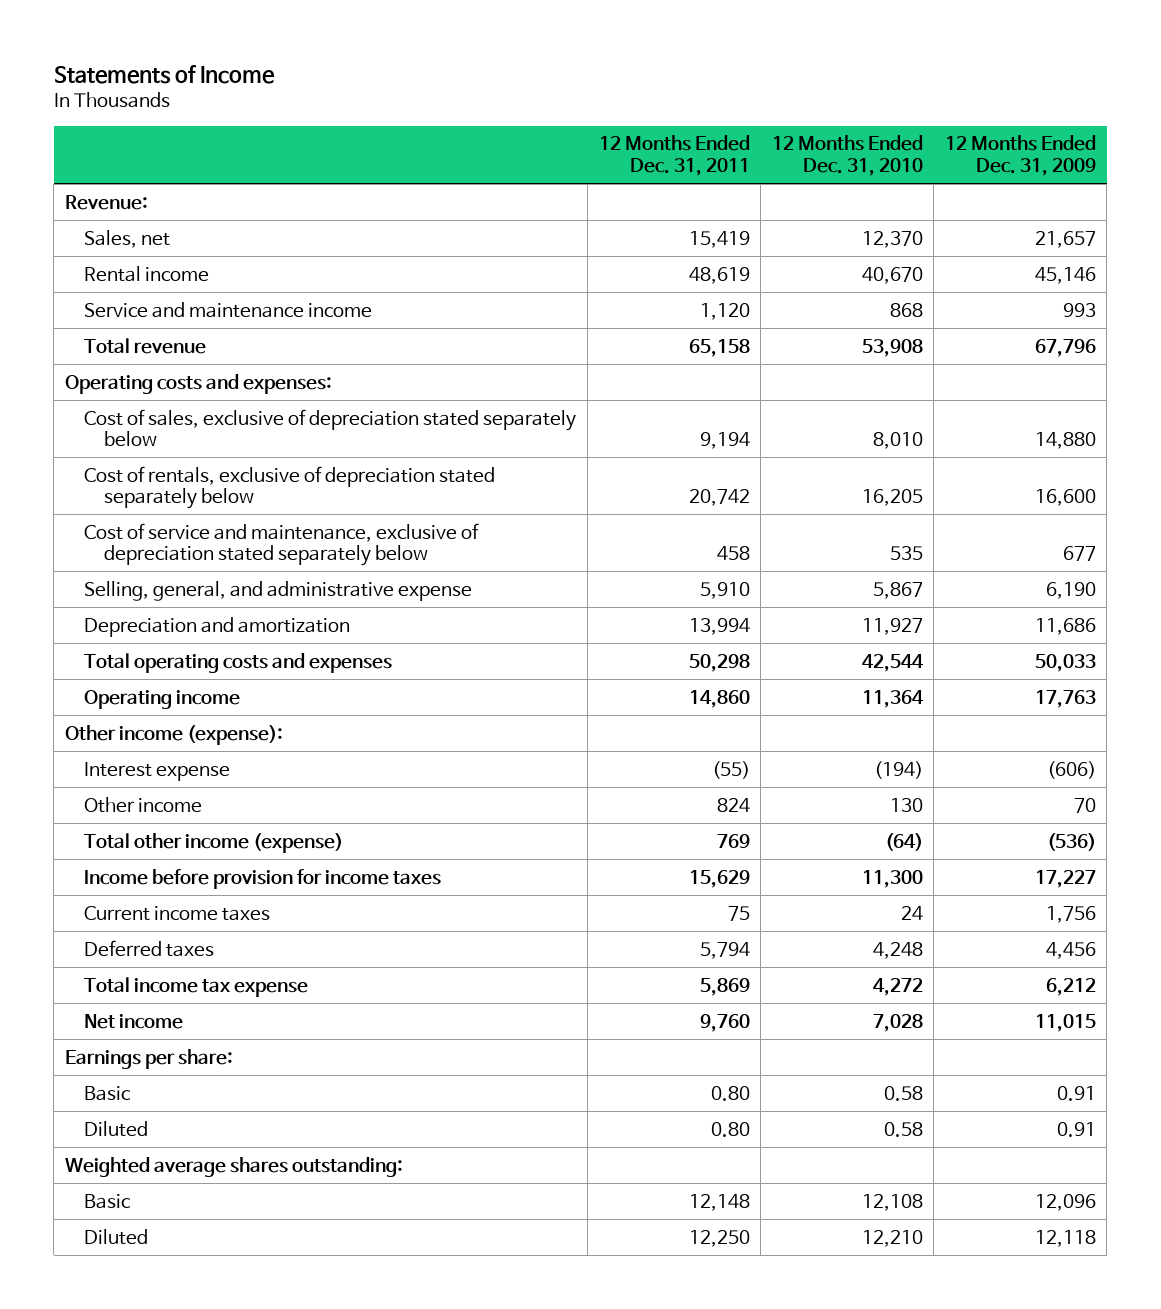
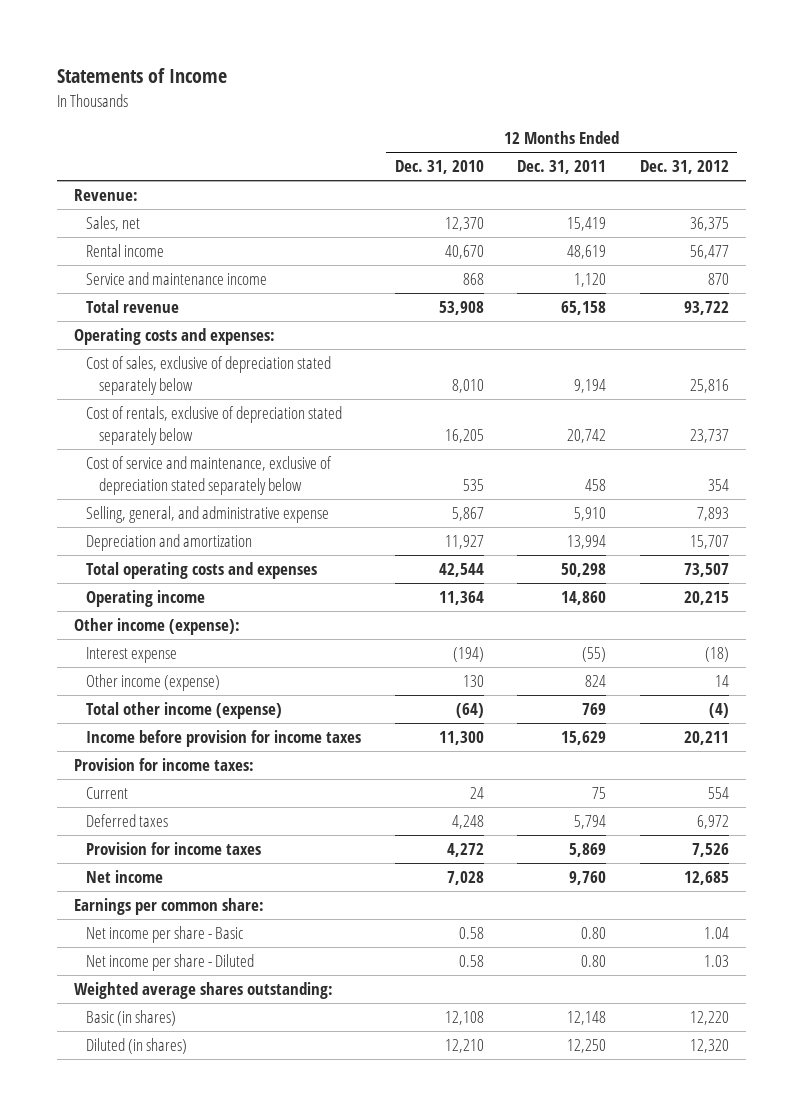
[944,135,1096,177] 12 Months Ended Dec. 31, 2009 -> none
none -> [639,160,729,175] Dec. 31, 2012
[84,796,203,813] Other income -> [86,674,221,692] Other income (expense)
none -> [73,758,254,772] Provision for income taxes:
[84,905,271,921] Current income taxes -> [86,787,129,800] Current
[84,976,309,997] Total income tax expense -> [86,842,262,856] Provision for income taxes
[64,1048,233,1069] Earnings per share: -> [73,898,264,916] Earnings per common share:
[84,1085,132,1101] Basic -> [86,926,244,944] Net income per share - Basic
[84,1120,149,1137] Diluted -> [86,954,255,972] Net income per share - Diluted
[84,1193,132,1209] Basic -> [86,1010,177,1027] Basic (in shares)
[84,1228,149,1245] Diluted -> [86,1038,188,1055] Diluted (in shares)

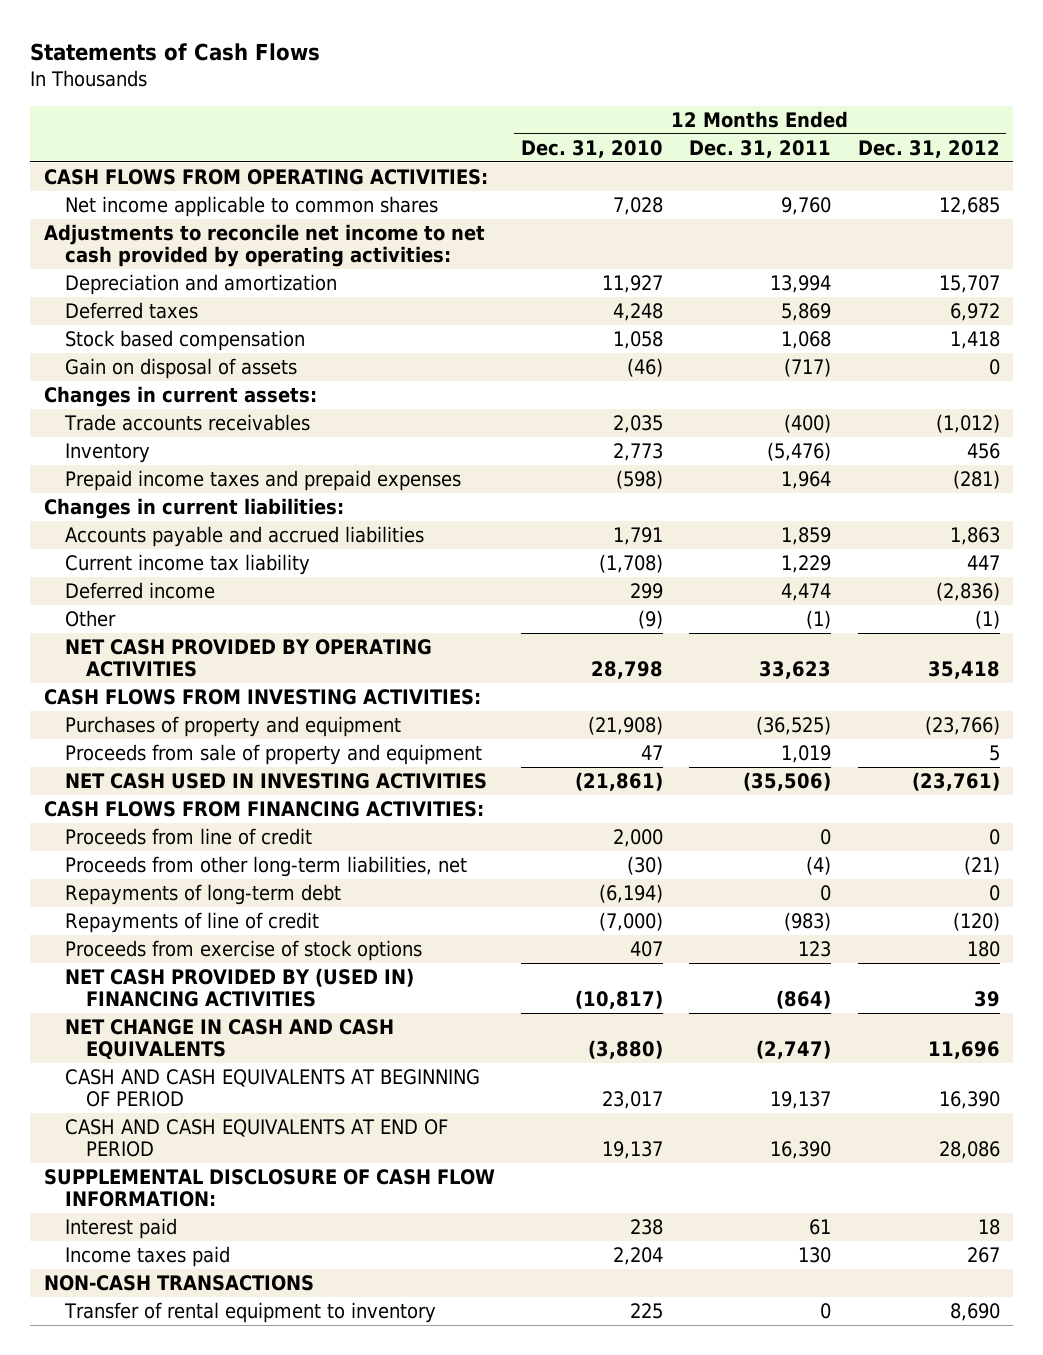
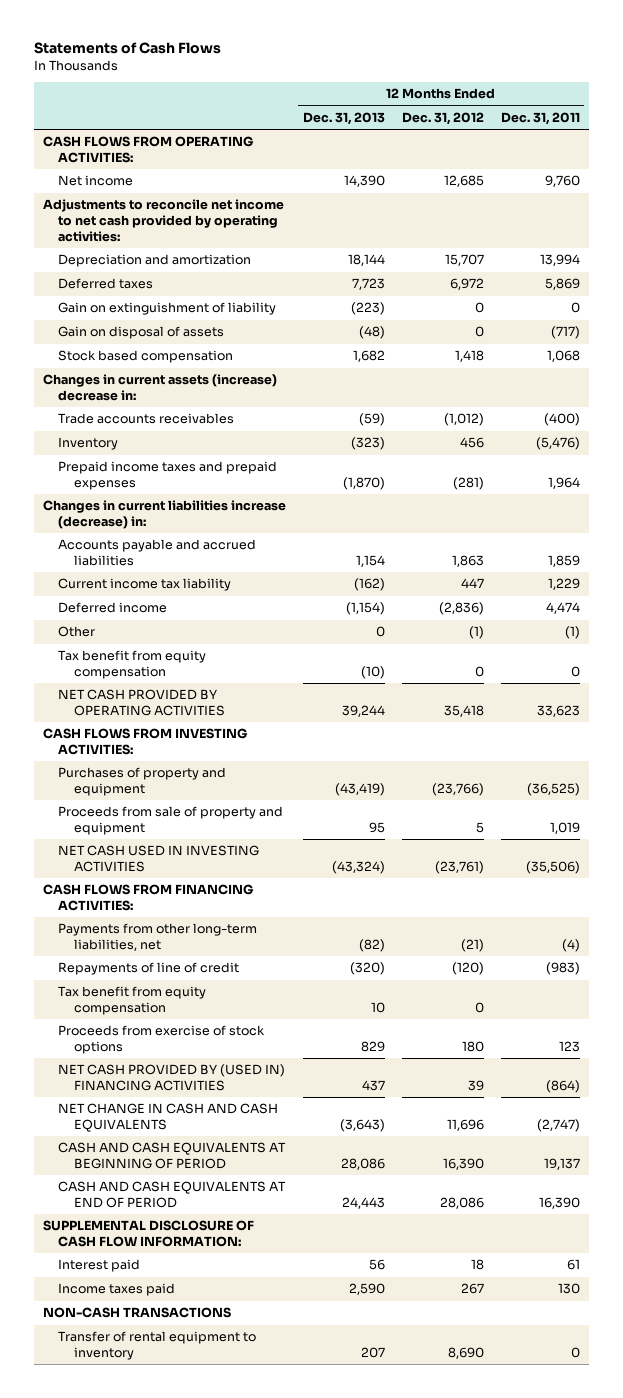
[520,139,663,158] Dec. 31, 2010 -> none
none -> [302,111,385,125] Dec. 31, 2013
[64,196,438,218] Net income applicable to common shares -> [58,175,134,187] Net income
none -> [58,302,277,316] Gain on extinguishment of liability
[64,330,305,352] Stock based compensation -> [58,350,234,364] Stock based compensation
[43,386,317,408] Changes in current assets: -> [42,374,277,402] Changes in current assets (increase) decrease in:
[43,498,344,520] Changes in current liabilities: -> [42,500,286,530] Changes in current liabilities increase (decrease) in:
none -> [58,650,207,680] Tax benefit from equity compensation
[64,828,312,846] Proceeds from line of credit -> none
[64,884,341,906] Repayments of long-term debt -> none
[64,856,467,878] Proceeds from other long-term liabilities, net -> [58,923,258,952] Payments from other long-term liabilities, net
none -> [58,986,207,1016] Tax benefit from equity compensation

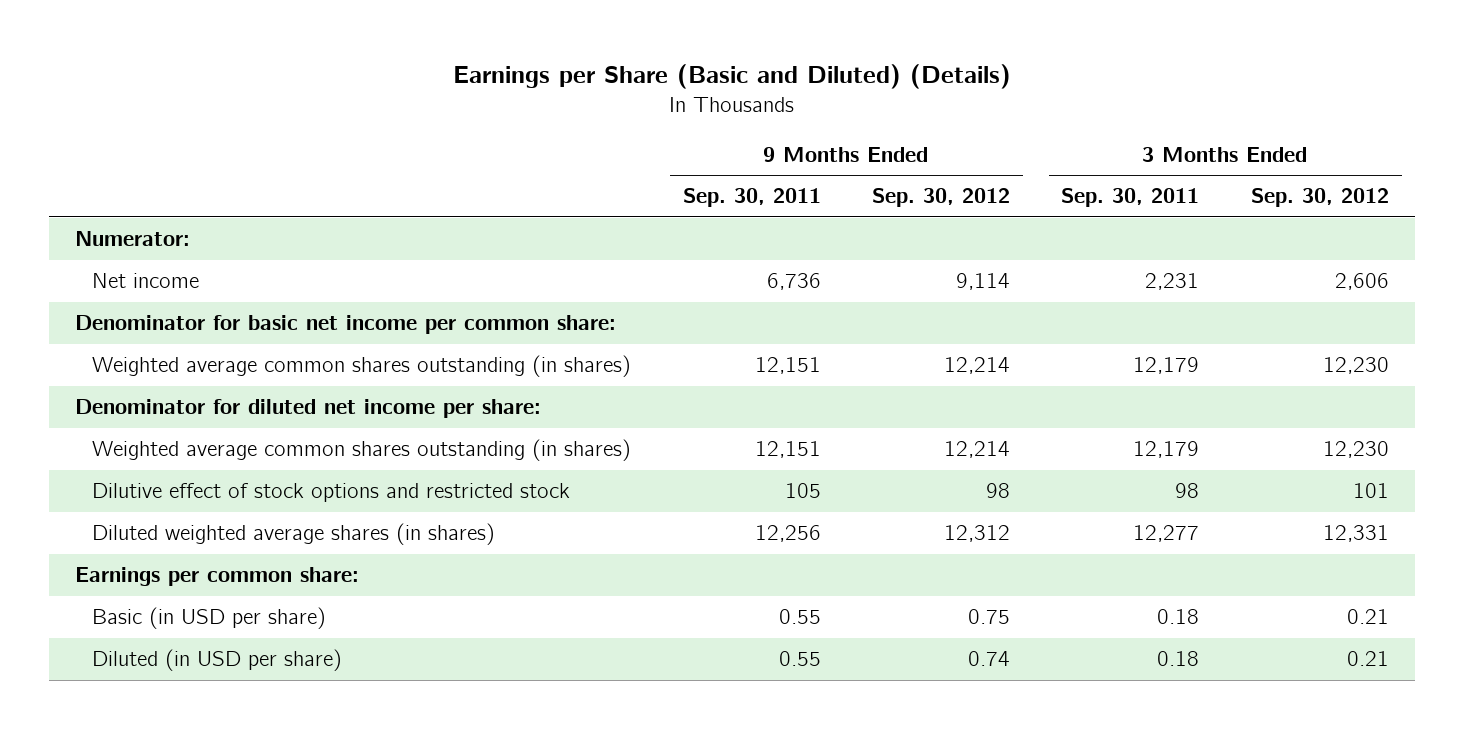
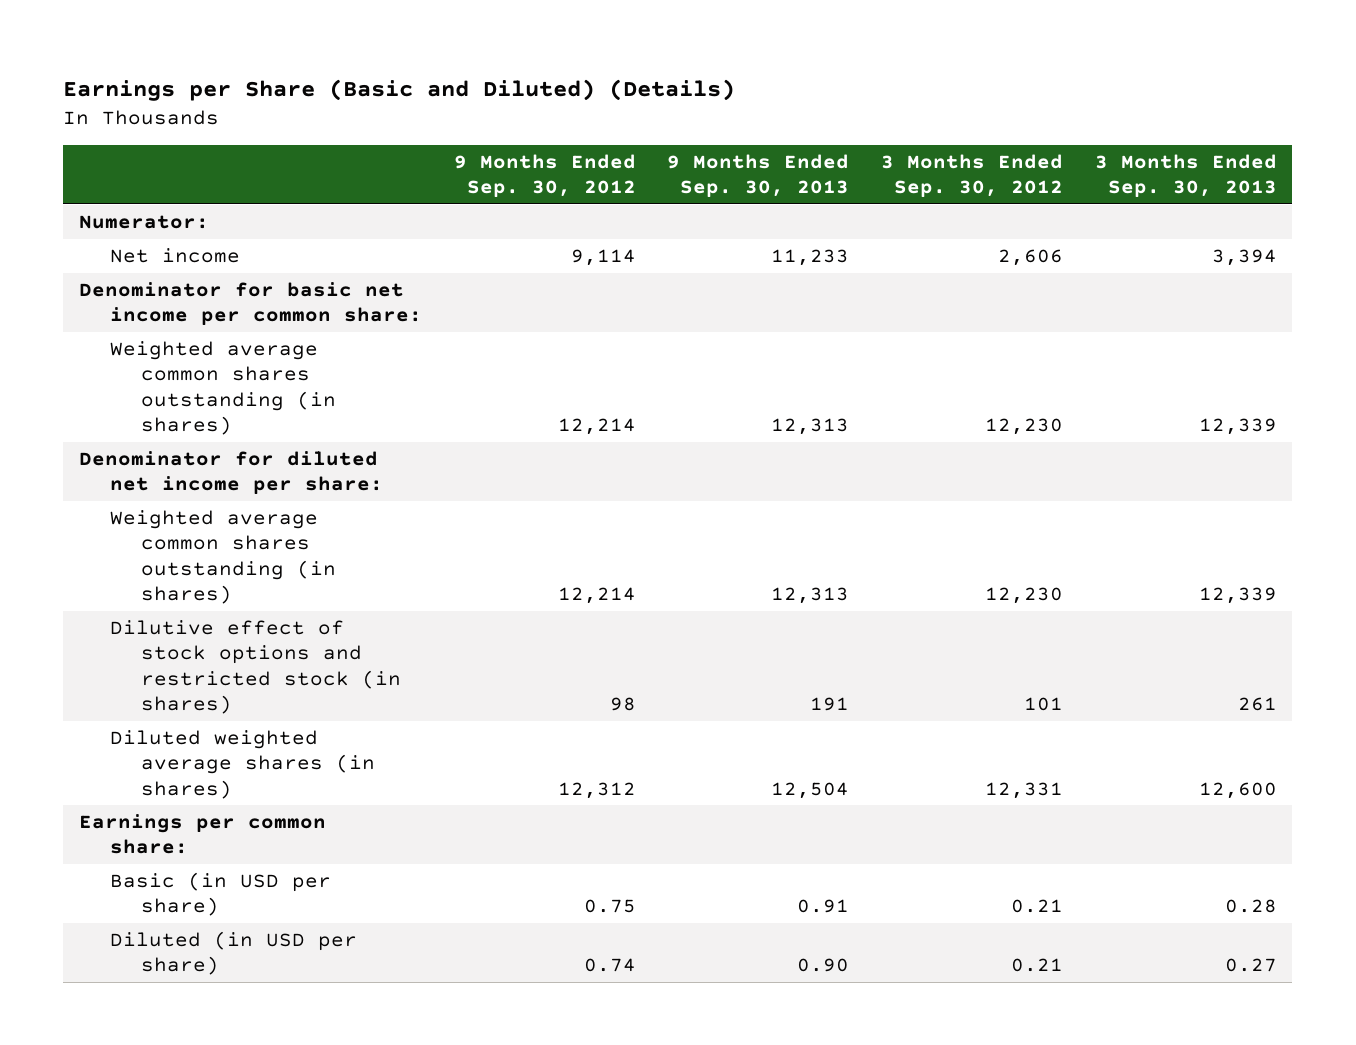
[682,188,821,208] Sep. 30, 2011 -> none
[1061,188,1200,208] Sep. 30, 2011 -> none
none -> [667,153,850,197] 9 Months Ended Sep. 30, 2013
none -> [1094,153,1277,197] 3 Months Ended Sep. 30, 2013
[92,483,571,503] Dilutive effect of stock options and restricted stock -> [110,620,402,714] Dilutive effect of stock options and restricted stock (in shares)

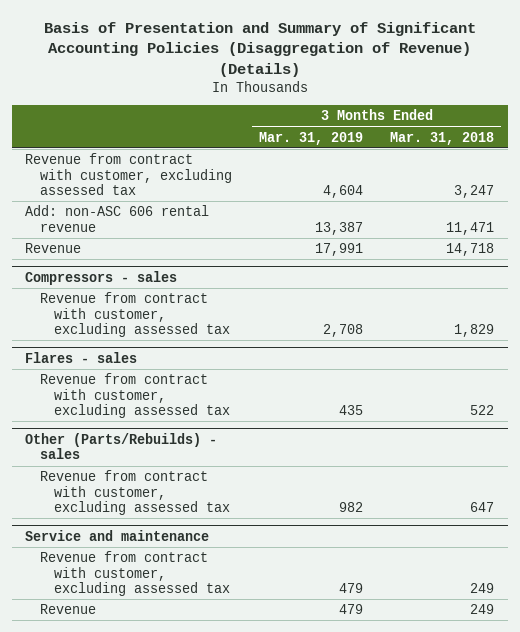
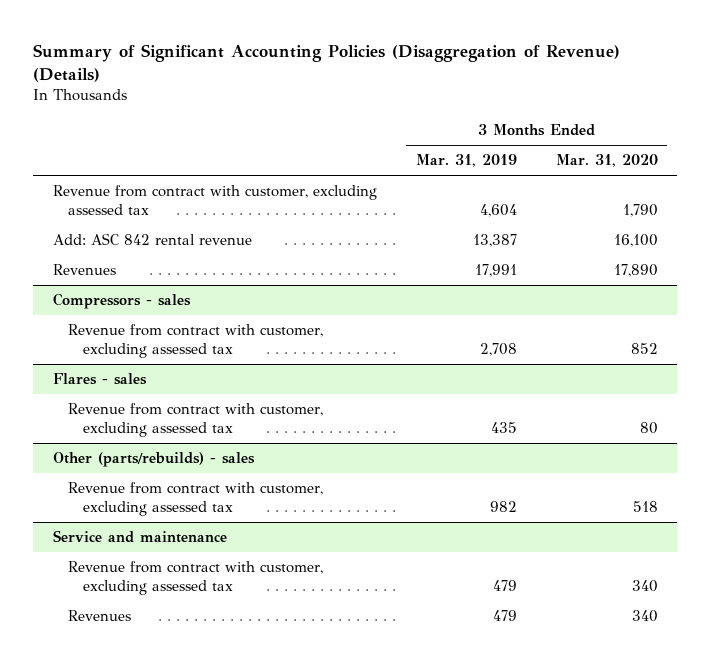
[43,21,476,77] Basis of Presentation and Summary of Significant Accounting Policies (Disaggregation of Revenue) (Details) -> [33,43,621,82] Summary of Significant Accounting Policies (Disaggregation of Revenue) (Details)
[390,131,495,145] Mar. 31, 2018 -> none
none -> [555,154,658,168] Mar. 31, 2020
[25,205,210,232] Add: non-ASC 606 rental revenue -> [52,233,252,246] Add: ASC 842 rental revenue
[25,243,82,254] Revenue -> [52,264,116,276] Revenues
[25,432,218,460] Other (Parts/Rebuilds) - sales -> [52,452,255,468] Other (parts/rebuilds) - sales
[39,604,96,615] Revenue -> [67,610,131,622] Revenues

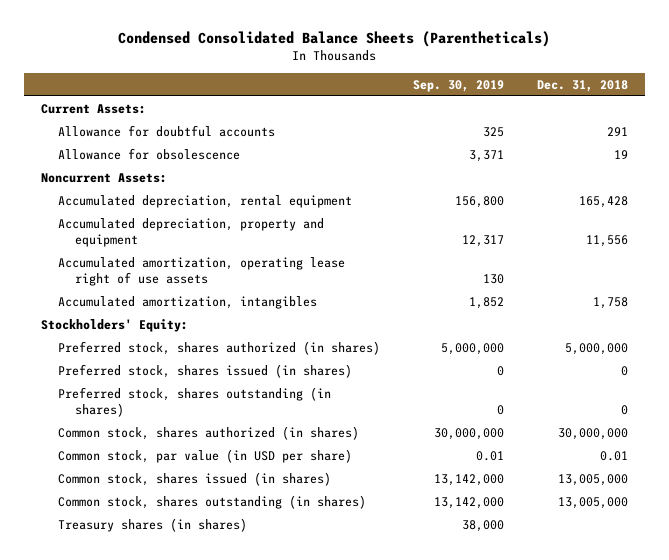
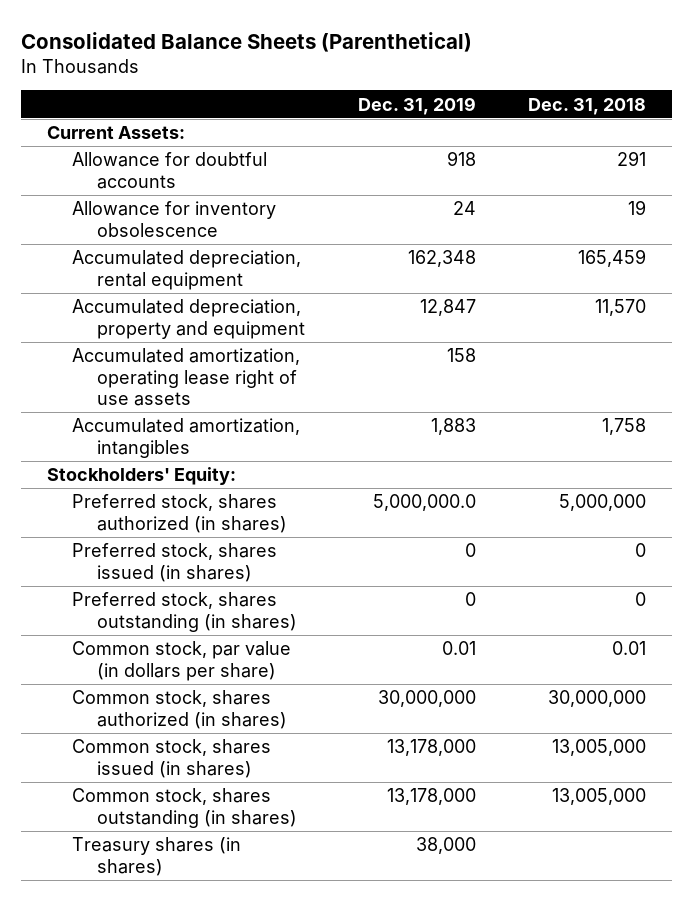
[118,31,551,48] Condensed Consolidated Balance Sheets (Parentheticals) -> [21,31,473,52] Consolidated Balance Sheets (Parenthetical)
[412,79,504,92] Sep. 30, 2019 -> none
none -> [357,96,476,115] Dec. 31, 2019
[40,172,167,183] Noncurrent Assets: -> none
[57,147,240,160] Allowance for obsolescence -> [72,201,277,237] Allowance for inventory obsolescence
[579,195,629,208] 165,428 -> [578,249,647,268] 165,459
[586,234,629,247] 11,556 -> [595,299,647,317] 11,570
none -> [72,641,292,681] Common stock, par value (in dollars per share)
[57,448,352,463] Common stock, par value (in USD per share) -> none

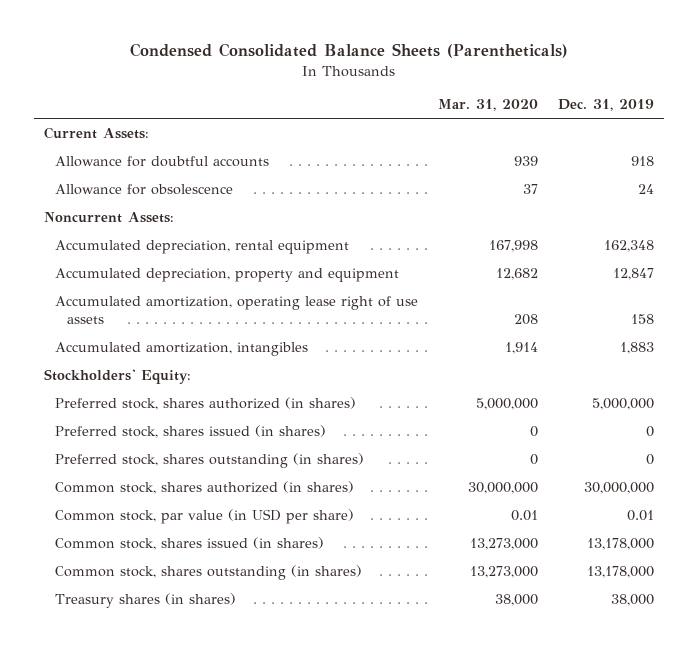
[21,31,473,52] Consolidated Balance Sheets (Parenthetical) -> [129,43,568,59] Condensed Consolidated Balance Sheets (Parentheticals)
[528,97,647,115] Dec. 31, 2018 -> none
none -> [438,99,539,112] Mar. 31, 2020
[72,201,277,237] Allowance for inventory obsolescence -> [55,184,234,196] Allowance for obsolescence
none -> [43,212,174,224] Noncurrent Assets:
[372,494,476,512] 5,000,000.0 -> [591,398,654,411] 5,000,000
[72,641,292,681] Common stock, par value (in dollars per share) -> none
none -> [55,509,355,525] Common stock, par value (in USD per share)

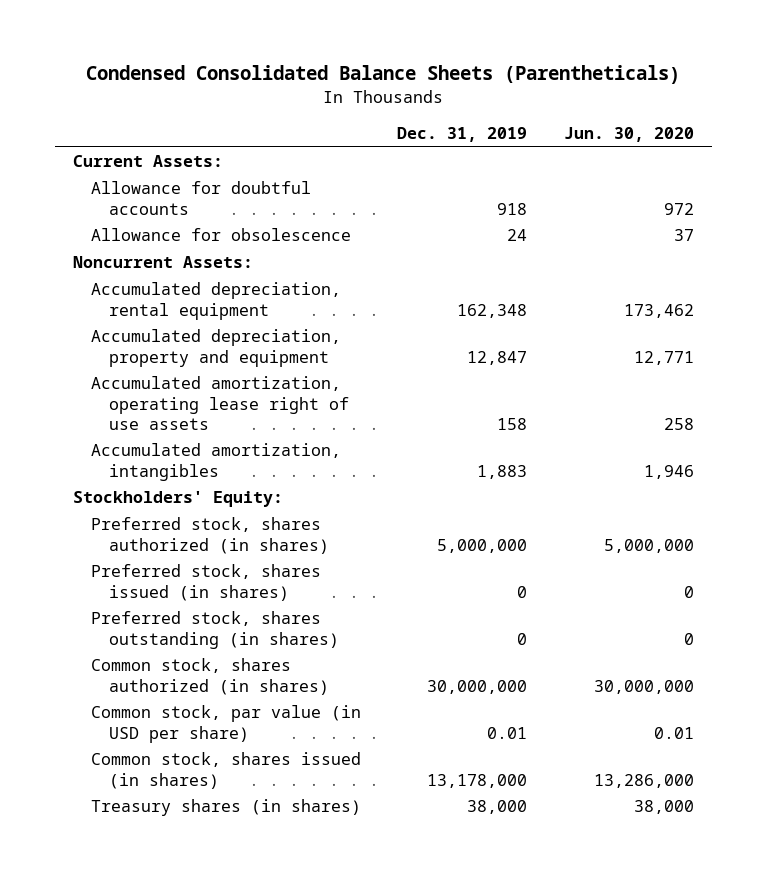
[438,99,539,112] Mar. 31, 2020 -> none
none -> [563,127,694,143] Jun. 30, 2020
[55,565,363,581] Common stock, shares outstanding (in shares) -> none

